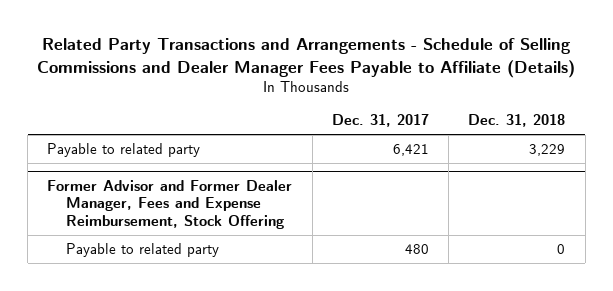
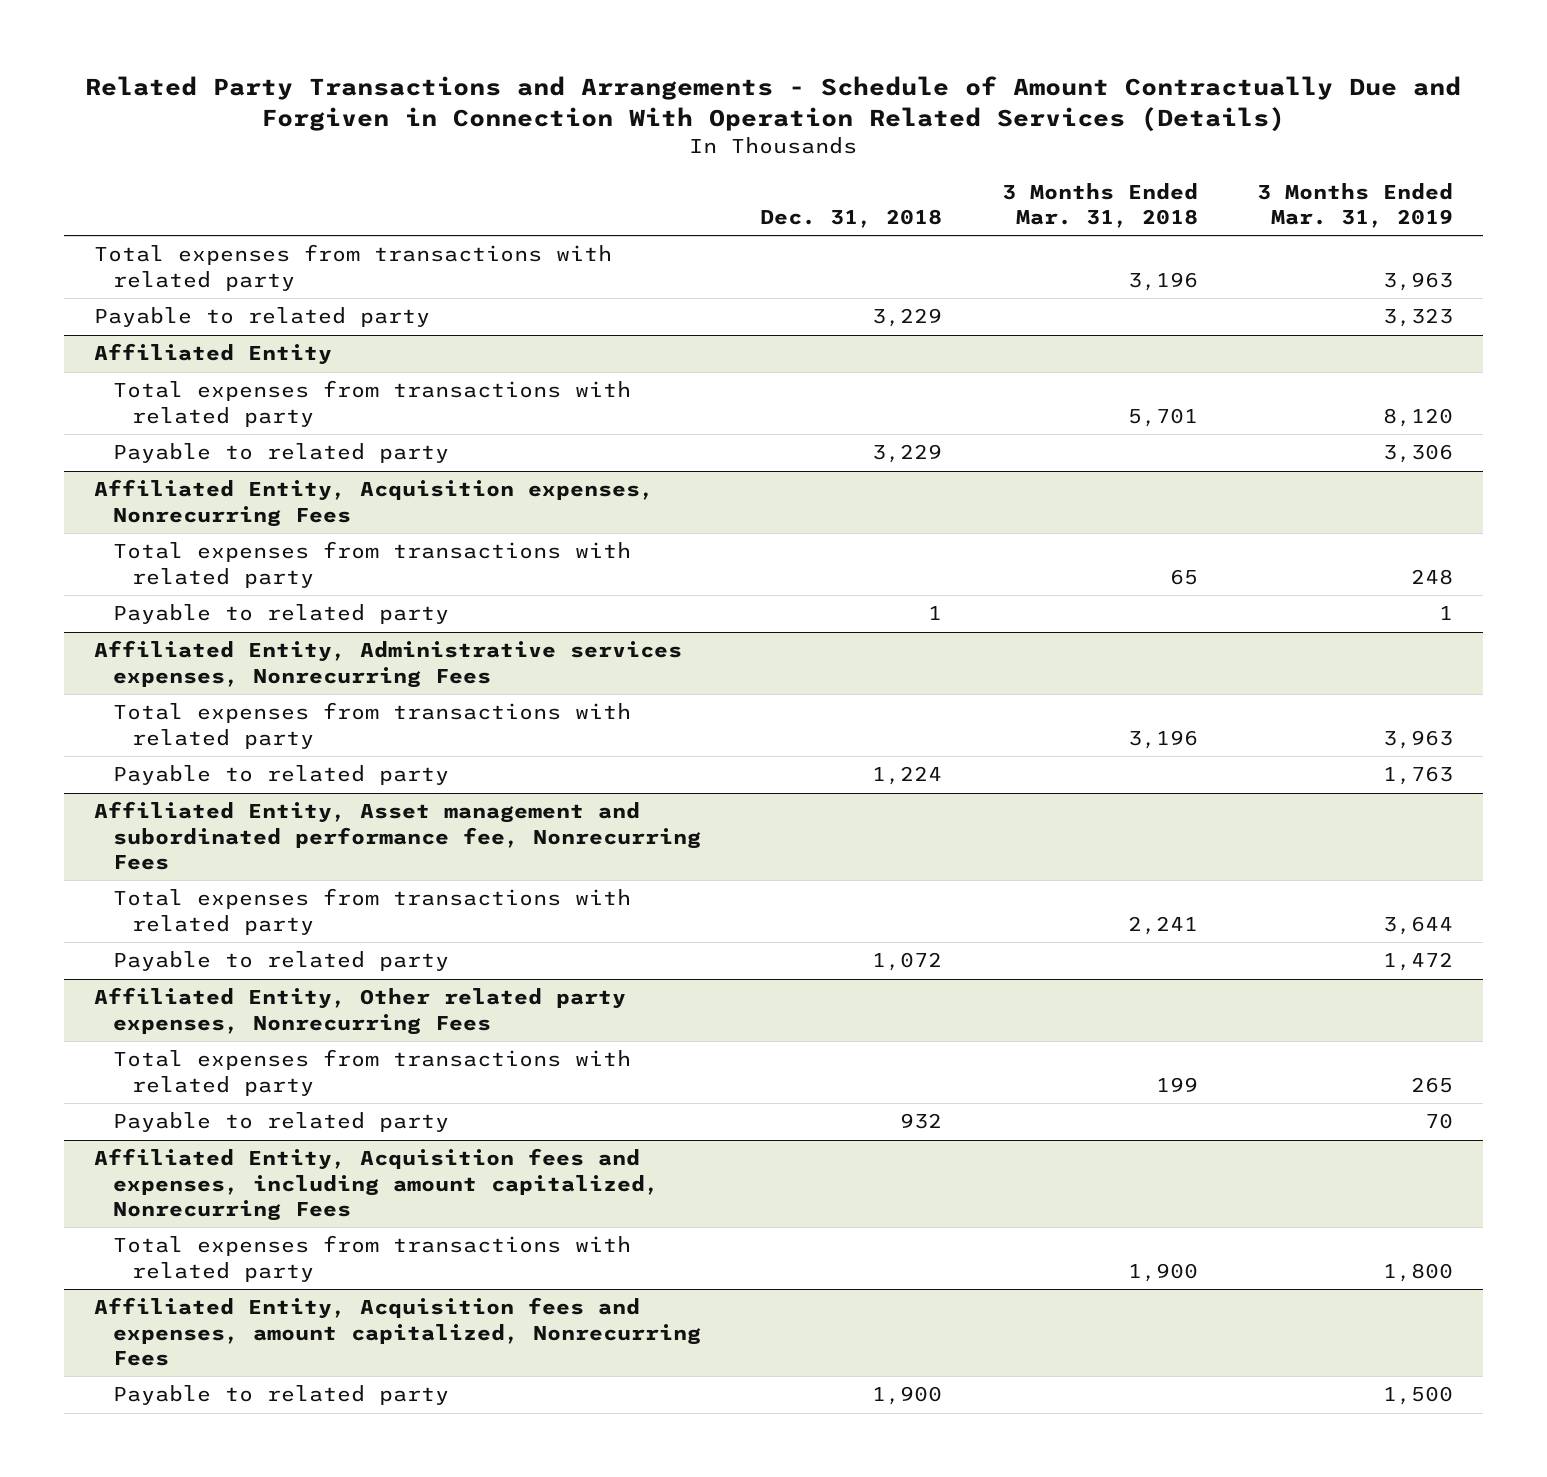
[37,38,576,78] Related Party Transactions and Arrangements - Schedule of Selling Commissions and Dealer Manager Fees Payable to Affiliate (Details) -> [85,75,1462,133] Related Party Transactions and Arrangements - Schedule of Amount Contractually Due and Forgiven in Connection With Operation Related Services (Details)
[331,114,429,128] Dec. 31, 2017 -> none
none -> [1001,182,1198,229] 3 Months Ended Mar. 31, 2018
none -> [1257,182,1454,229] 3 Months Ended Mar. 31, 2019
none -> [93,244,612,291] Total expenses from transactions with related party
[47,179,293,230] Former Advisor and Former Dealer Manager, Fees and Expense Reimbursement, Stock Offering -> none
[65,242,219,257] Payable to related party -> none
none -> [93,343,332,366] Affiliated Entity
none -> [112,380,631,427] Total expenses from transactions with related party
none -> [112,443,449,464] Payable to related party
none -> [93,479,654,527] Affiliated Entity, Acquisition expenses, Nonrecurring Fees
none -> [112,541,631,588] Total expenses from transactions with related party
none -> [112,604,449,625] Payable to related party
none -> [93,640,682,688] Affiliated Entity, Administrative services expenses, Nonrecurring Fees
none -> [112,702,631,749] Total expenses from transactions with related party
none -> [112,765,449,786] Payable to related party
none -> [93,801,701,870] Affiliated Entity, Asset management and subordinated performance fee, Nonrecurring Fees
none -> [112,888,631,935] Total expenses from transactions with related party
none -> [112,951,449,972] Payable to related party
none -> [93,987,626,1035] Affiliated Entity, Other related party expenses, Nonrecurring Fees
none -> [112,1049,631,1096] Total expenses from transactions with related party
none -> [112,1112,449,1133] Payable to related party
none -> [93,1148,659,1221] Affiliated Entity, Acquisition fees and expenses, including amount capitalized, Nonrecurring Fees
none -> [112,1235,631,1282] Total expenses from transactions with related party
none -> [93,1297,701,1366] Affiliated Entity, Acquisition fees and expenses, amount capitalized, Nonrecurring Fees
none -> [112,1385,449,1406] Payable to related party

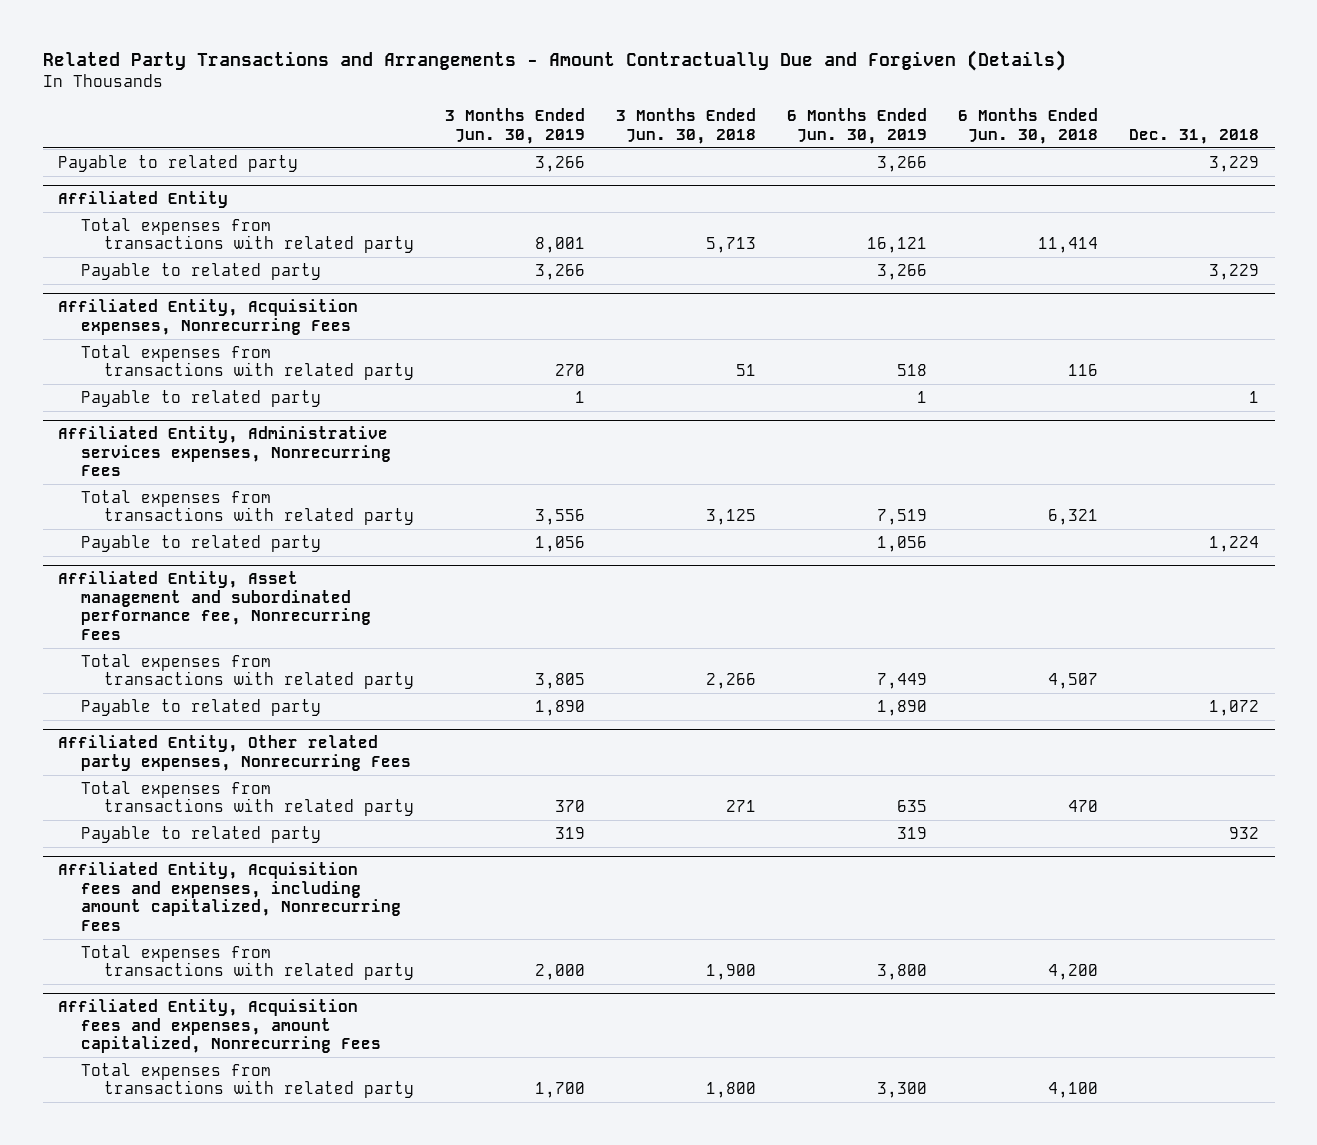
[85,75,1462,133] Related Party Transactions and Arrangements - Schedule of Amount Contractually Due and Forgiven in Connection With Operation Related Services (Details) -> [42,50,1066,72] Related Party Transactions and Arrangements - Amount Contractually Due and Forgiven (Details)
[1001,182,1198,229] 3 Months Ended Mar. 31, 2018 -> none
[1257,182,1454,229] 3 Months Ended Mar. 31, 2019 -> none
none -> [445,108,586,145] 3 Months Ended Jun. 30, 2019
none -> [616,108,757,145] 3 Months Ended Jun. 30, 2018
none -> [787,108,928,145] 6 Months Ended Jun. 30, 2019
none -> [958,108,1099,145] 6 Months Ended Jun. 30, 2018
[93,244,612,291] Total expenses from transactions with related party -> none
[112,1385,449,1406] Payable to related party -> none
none -> [81,1062,414,1099] Total expenses from transactions with related party

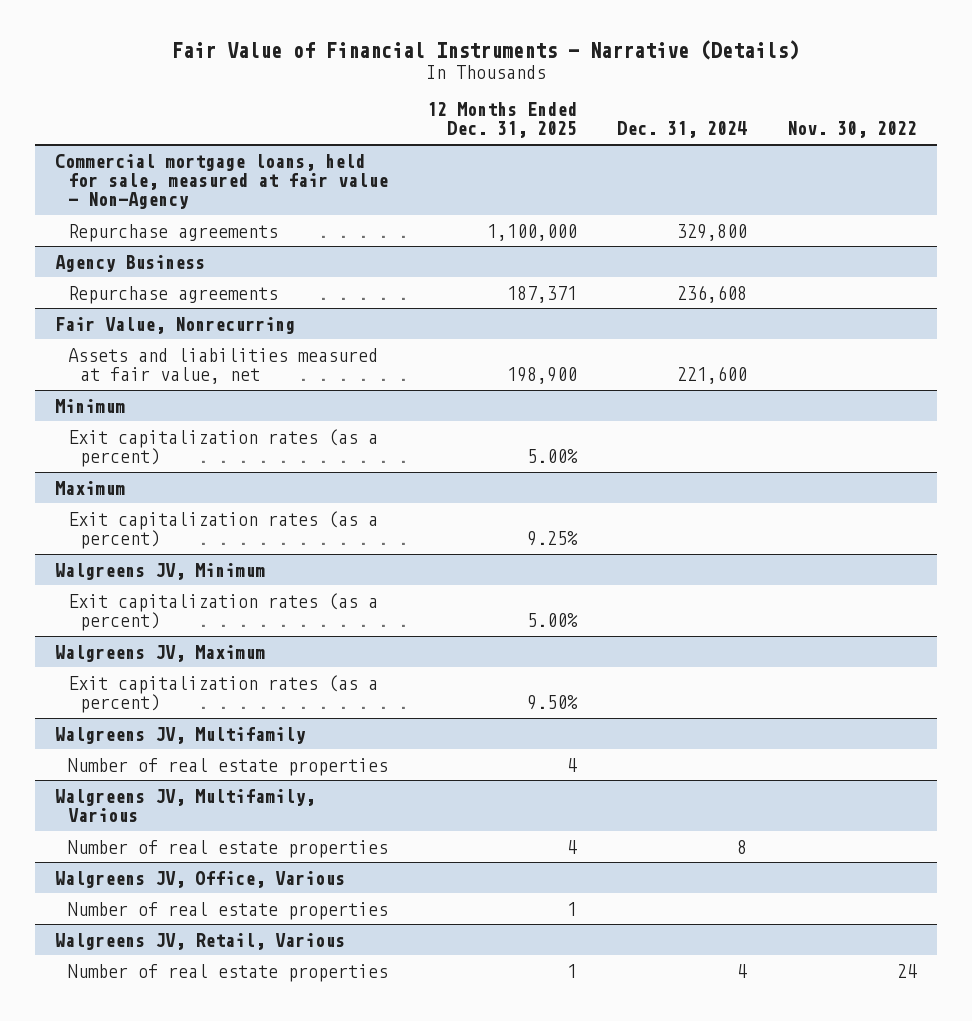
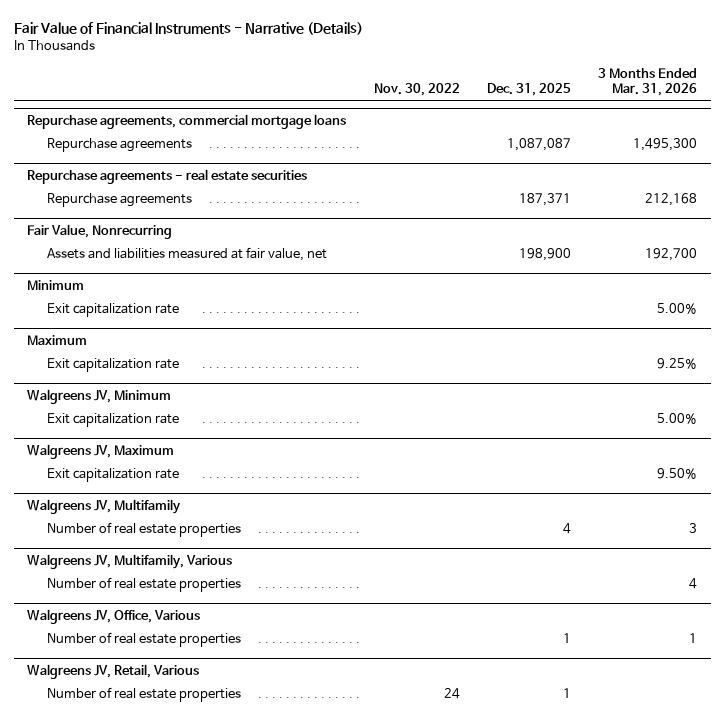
[427,101,578,139] 12 Months Ended Dec. 31, 2025 -> none
[617,121,748,139] Dec. 31, 2024 -> none
none -> [487,83,572,97] Dec. 31, 2025
none -> [598,68,698,97] 3 Months Ended Mar. 31, 2026
[55,153,388,210] Commercial mortgage loans, held for sale, measured at fair value - Non-Agency -> none
[67,223,278,242] Repurchase agreements -> none
none -> [27,113,347,129] Repurchase agreements, commercial mortgage loans
none -> [46,138,192,153] Repurchase agreements
[55,254,206,272] Agency Business -> [27,168,308,184] Repurchase agreements - real estate securities
[67,428,378,467] Exit capitalization rates (as a percent) -> [46,303,179,318] Exit capitalization rate
[67,510,378,549] Exit capitalization rates (as a percent) -> [46,358,179,373] Exit capitalization rate
[67,592,378,631] Exit capitalization rates (as a percent) -> [46,413,179,428] Exit capitalization rate
[67,674,378,713] Exit capitalization rates (as a percent) -> [46,468,179,483] Exit capitalization rate

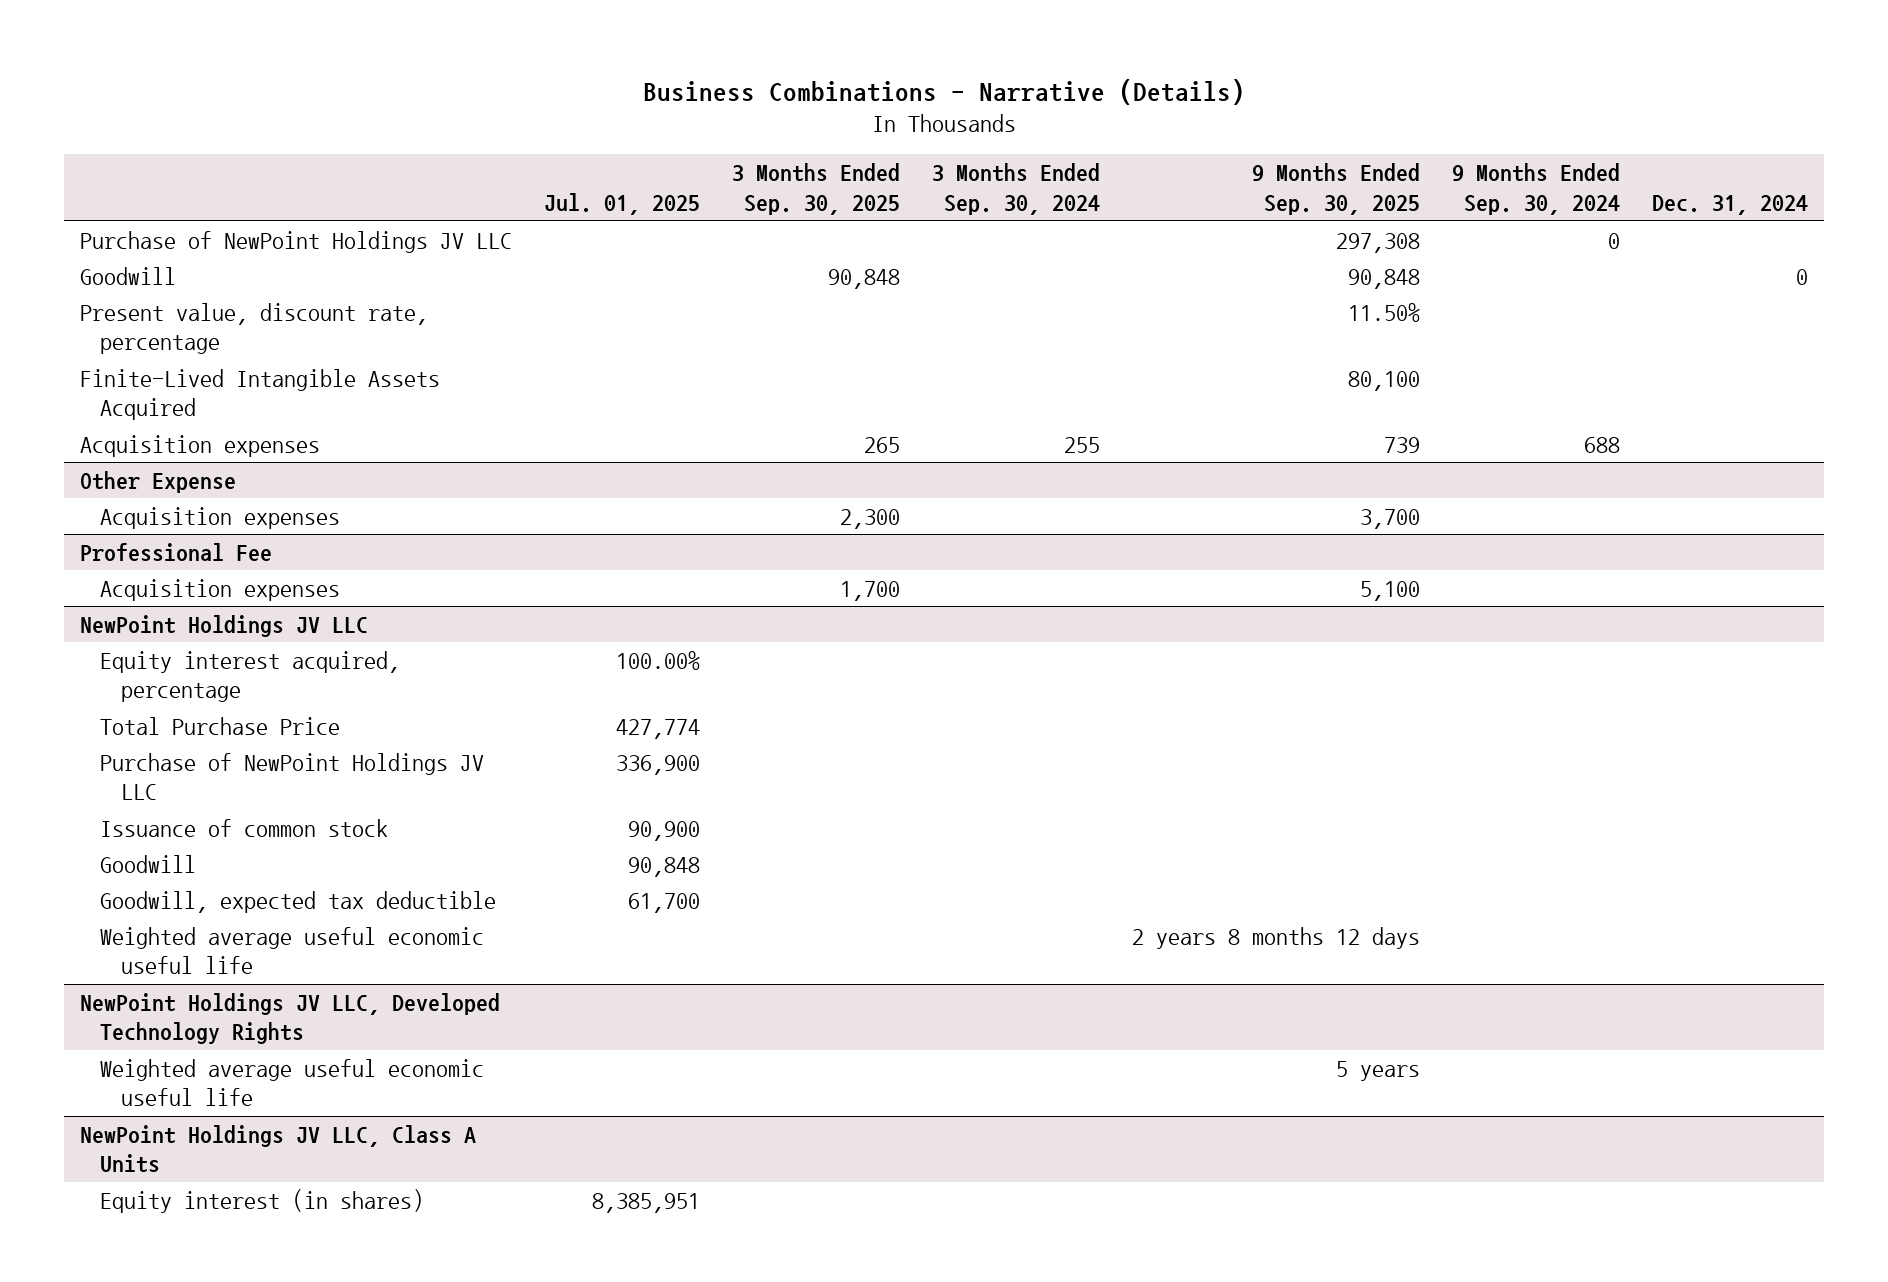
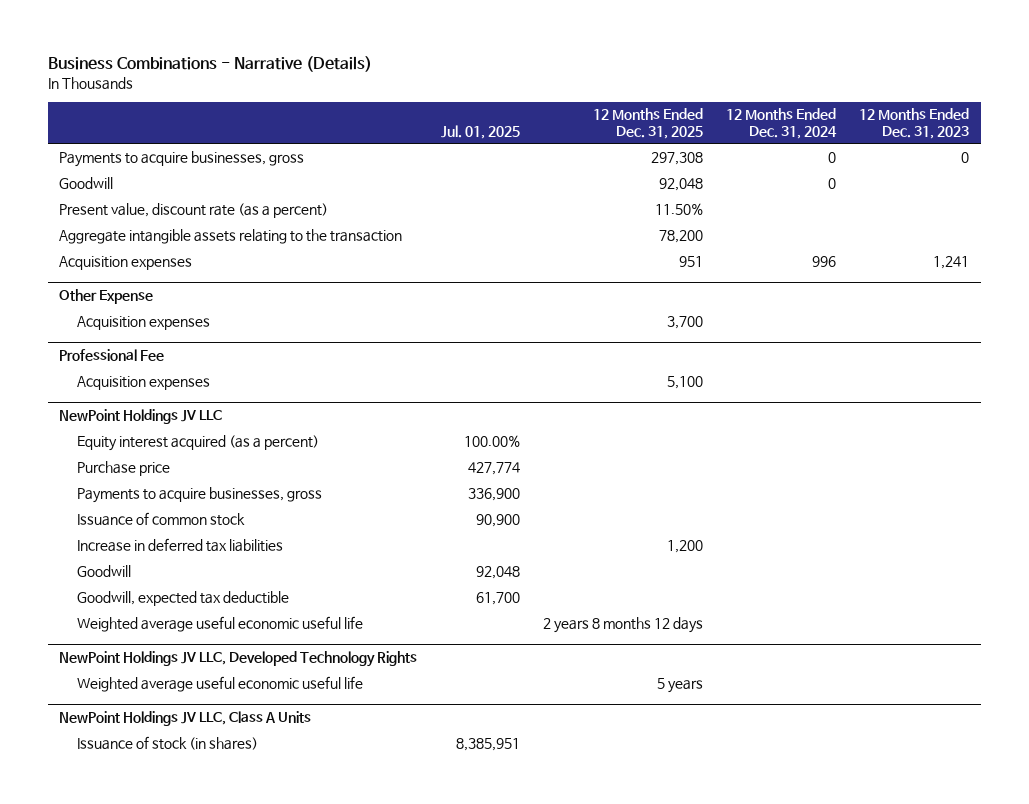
[731,162,900,215] 3 Months Ended Sep. 30, 2025 -> none
[932,162,1101,215] 3 Months Ended Sep. 30, 2024 -> none
[1252,162,1421,215] 9 Months Ended Sep. 30, 2025 -> none
[1452,162,1621,215] 9 Months Ended Sep. 30, 2024 -> none
[1652,194,1809,215] Dec. 31, 2024 -> none
none -> [592,108,703,139] 12 Months Ended Dec. 31, 2025
none -> [726,108,838,139] 12 Months Ended Dec. 31, 2024
none -> [859,108,970,139] 12 Months Ended Dec. 31, 2023
[79,230,512,253] Purchase of NewPoint Holdings JV LLC -> [59,150,305,167] Payments to acquire businesses, gross
[79,302,428,355] Present value, discount rate, percentage -> [59,202,329,218] Present value, discount rate (as a percent)
[79,368,440,421] Finite-Lived Intangible Assets Acquired -> [59,228,403,244] Aggregate intangible assets relating to the transaction
[100,650,401,703] Equity interest acquired, percentage -> [76,434,319,451] Equity interest acquired (as a percent)
[100,716,341,735] Total Purchase Price -> [76,460,170,476] Purchase price
[100,752,485,801] Purchase of NewPoint Holdings JV LLC -> [76,486,322,503] Payments to acquire businesses, gross
none -> [76,537,283,552] Increase in deferred tax liabilities
[627,856,700,877] 90,848 -> [475,565,520,579] 92,048
[100,1188,425,1213] Equity interest (in shares) -> [76,735,258,750] Issuance of stock (in shares)

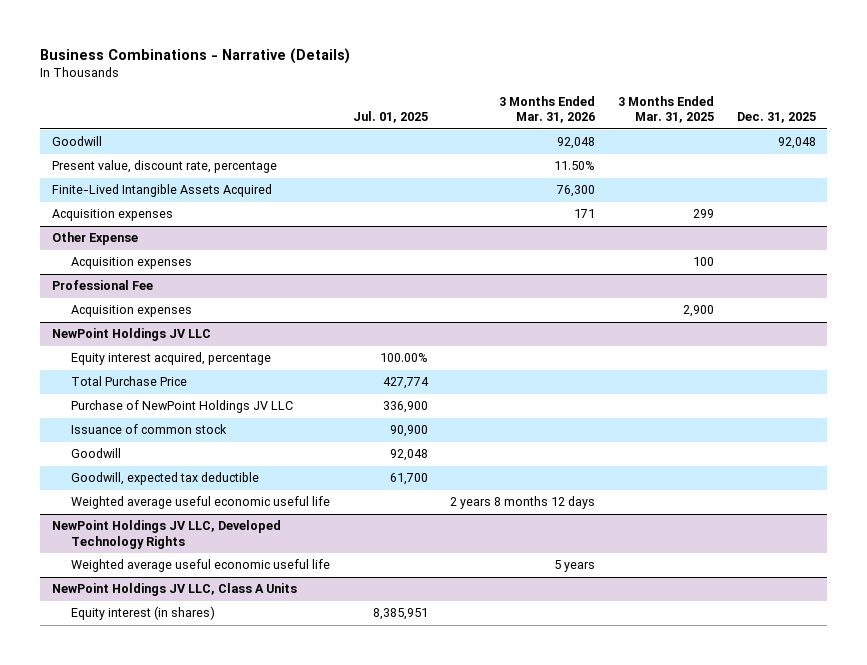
[592,108,703,139] 12 Months Ended Dec. 31, 2025 -> none
[726,108,838,139] 12 Months Ended Dec. 31, 2024 -> none
[859,108,970,139] 12 Months Ended Dec. 31, 2023 -> none
none -> [499,95,596,124] 3 Months Ended Mar. 31, 2026
none -> [618,95,715,124] 3 Months Ended Mar. 31, 2025
none -> [736,112,816,124] Dec. 31, 2025
[59,150,305,167] Payments to acquire businesses, gross -> none
[59,202,329,218] Present value, discount rate (as a percent) -> [51,160,277,174] Present value, discount rate, percentage
[59,228,403,244] Aggregate intangible assets relating to the transaction -> [51,184,272,198] Finite-Lived Intangible Assets Acquired
[76,434,319,451] Equity interest acquired (as a percent) -> [70,352,271,366] Equity interest acquired, percentage
[76,460,170,476] Purchase price -> [70,376,187,387] Total Purchase Price
[76,486,322,503] Payments to acquire businesses, gross -> [70,400,293,414] Purchase of NewPoint Holdings JV LLC
[76,537,283,552] Increase in deferred tax liabilities -> none
[76,735,258,750] Issuance of stock (in shares) -> [70,606,215,621] Equity interest (in shares)

